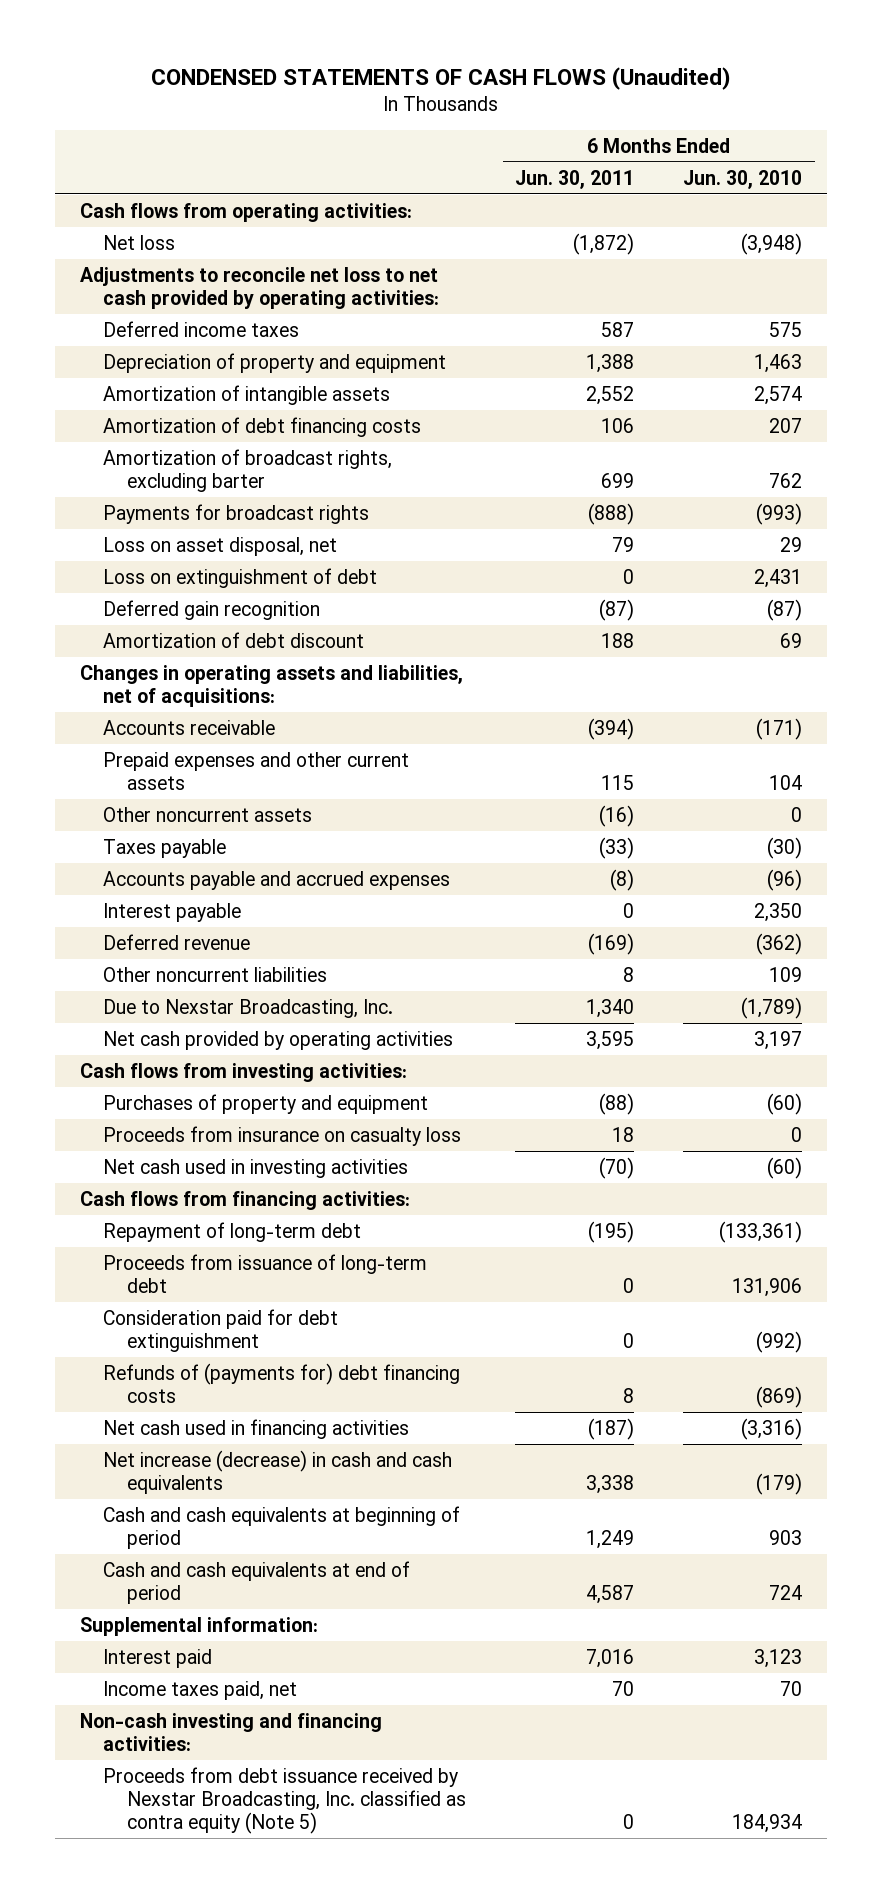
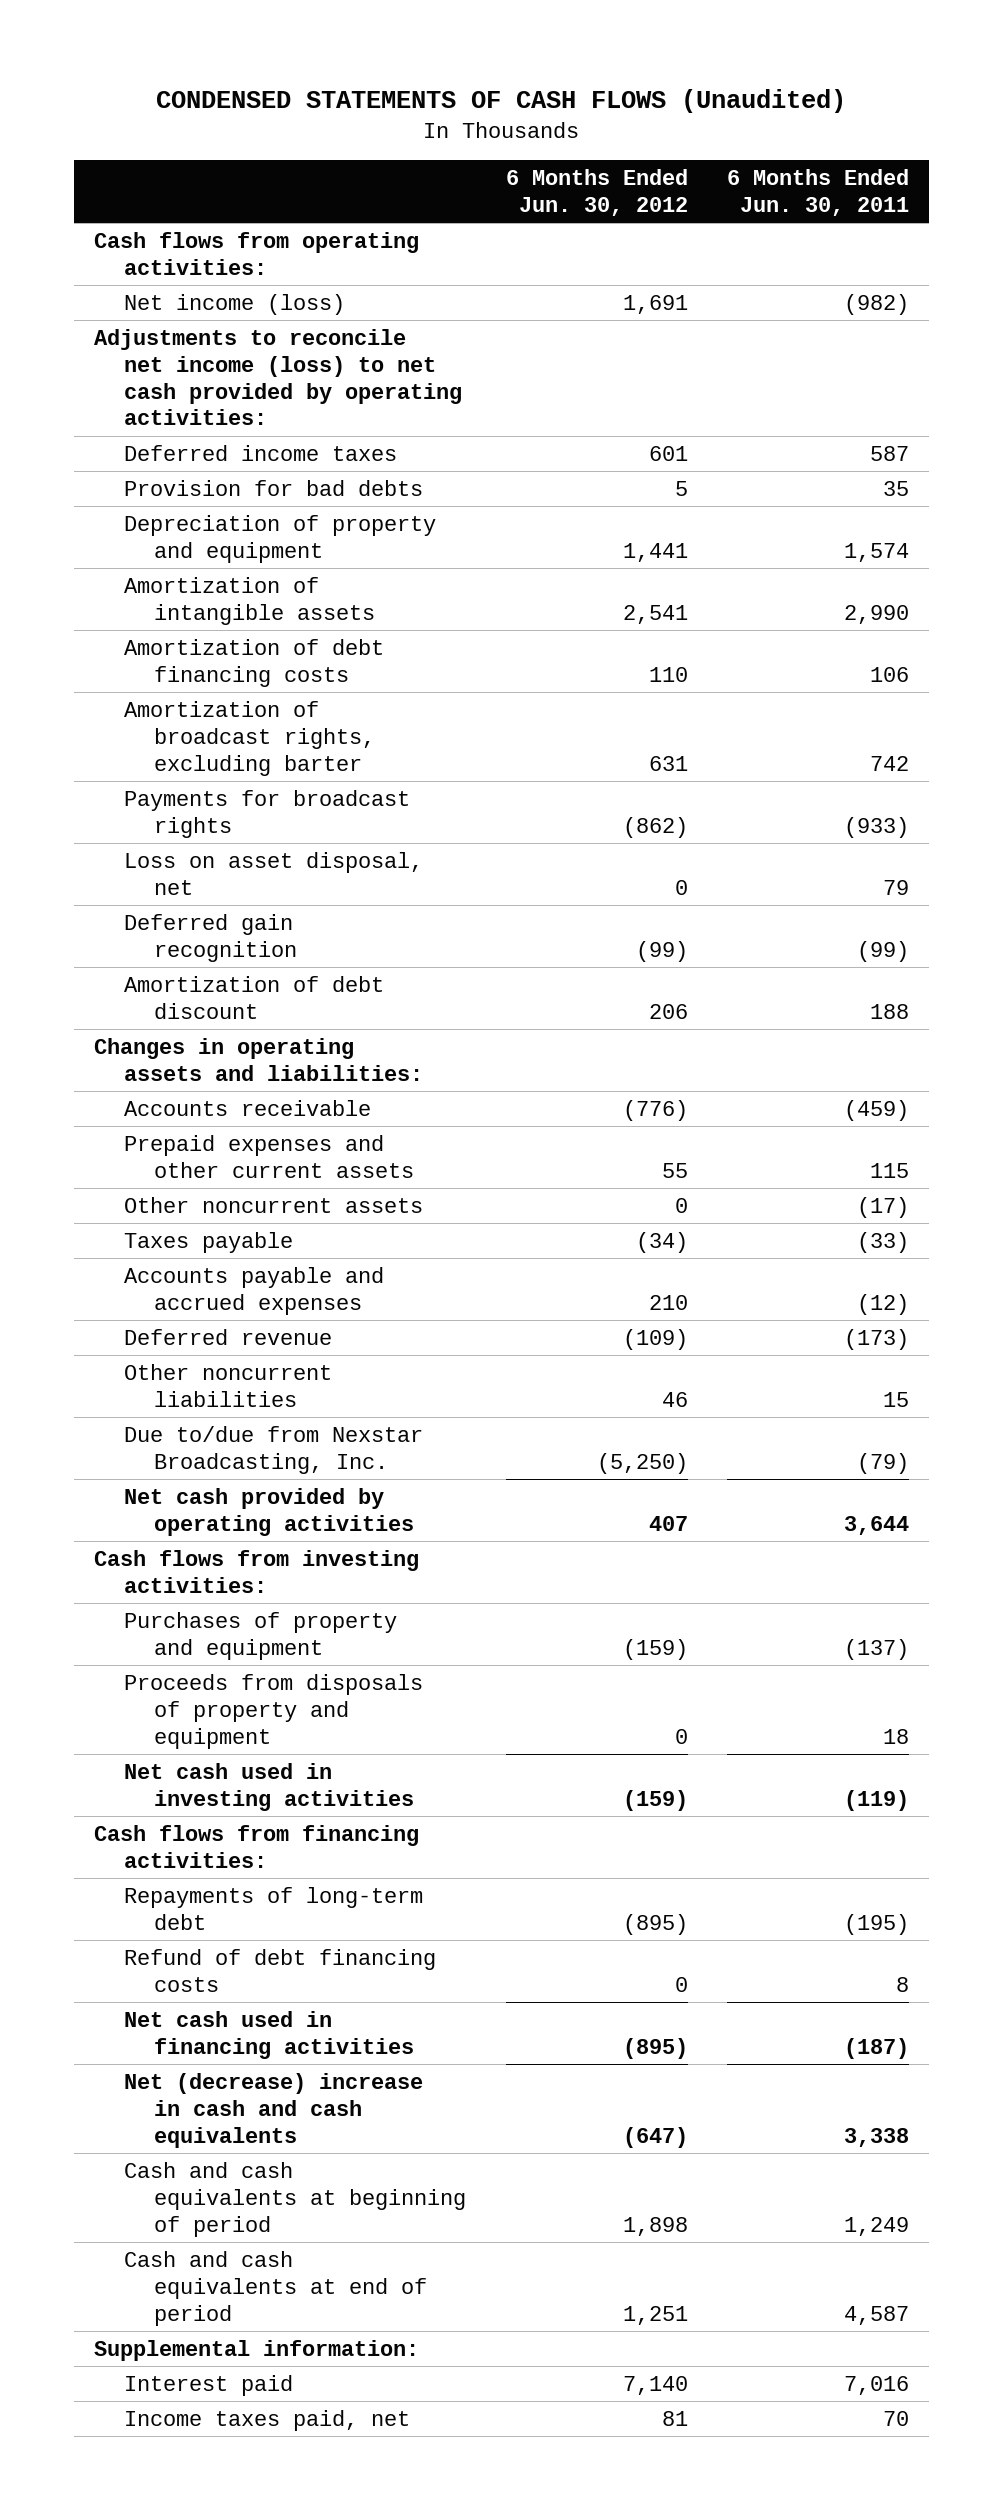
[683,169,803,189] Jun. 30, 2010 -> none
none -> [505,169,688,217] 6 Months Ended Jun. 30, 2012
[103,234,176,250] Net loss -> [123,293,345,315] Net income (loss)
[573,232,635,255] (1,872) -> [843,293,909,315] (982)
[79,266,440,309] Adjustments to reconcile net loss to net cash provided by operating activities: -> [93,328,462,426] Adjustments to reconcile net income (loss) to net cash provided by operating activities:
none -> [123,479,423,496] Provision for bad debts
[586,353,635,373] 1,388 -> [843,542,909,562] 1,574
[586,385,635,405] 2,552 -> [843,604,909,624] 2,990
[601,472,635,488] 699 -> [869,755,909,771] 742
[588,502,635,525] (888) -> [843,816,909,838] (933)
[103,567,378,588] Loss on extinguishment of debt -> none
[599,598,635,621] (87) -> [856,940,909,962] (99)
[79,664,463,707] Changes in operating assets and liabilities, net of acquisitions: -> [93,1037,423,1081] Changes in operating assets and liabilities:
[588,717,635,740] (394) -> [843,1099,909,1121] (459)
[599,804,635,827] (16) -> [856,1196,909,1218] (17)
[103,902,242,922] Interest payable -> none
[610,868,635,891] (8) -> [856,1293,909,1315] (12)
[588,932,635,955] (169) -> [843,1328,909,1350] (173)
[623,966,635,982] 8 -> [882,1391,909,1407] 15
[103,998,394,1018] Due to Nexstar Broadcasting, Inc. -> [123,1425,423,1474] Due to/due from Nexstar Broadcasting, Inc.
[586,998,635,1018] 1,340 -> [856,1452,909,1474] (79)
[586,1030,635,1050] 3,595 -> [843,1515,909,1535] 3,644
[103,1125,462,1146] Proceeds from insurance on casualty loss -> none
[599,1092,635,1115] (88) -> [843,1638,909,1660] (137)
none -> [123,1673,423,1749] Proceeds from disposals of property and equipment
[599,1156,635,1179] (70) -> [843,1789,909,1811] (119)
[103,1253,428,1293] Proceeds from issuance of long-term debt -> none
[103,1308,339,1352] Consideration paid for debt extinguishment -> none
[103,1221,362,1242] Repayment of long-term debt -> [123,1886,423,1930] Repayments of long-term debt
[103,1362,461,1403] Refunds of (payments for) debt financing costs -> [123,1948,436,1992] Refund of debt financing costs
[103,1449,453,1494] Net increase (decrease) in cash and cash equivalents -> [123,2072,423,2148] Net (decrease) increase in cash and cash equivalents
[79,1712,382,1751] Non-cash investing and financing activities: -> none
[103,1766,466,1835] Proceeds from debt issuance received by Nexstar Broadcasting, Inc. classified as contra equity (Note 5) -> none

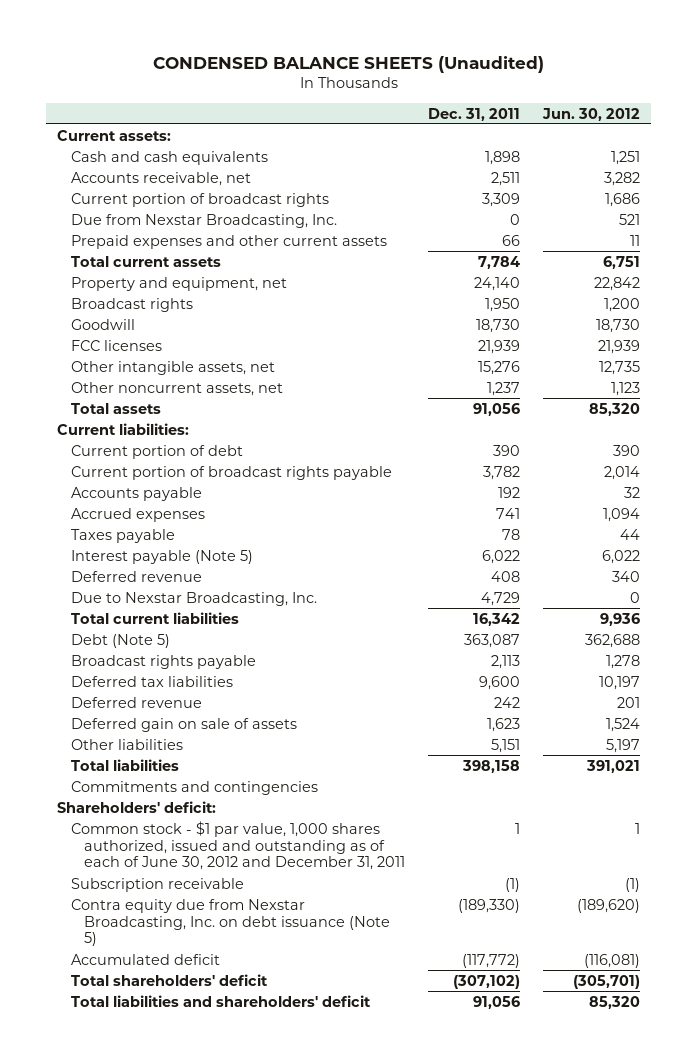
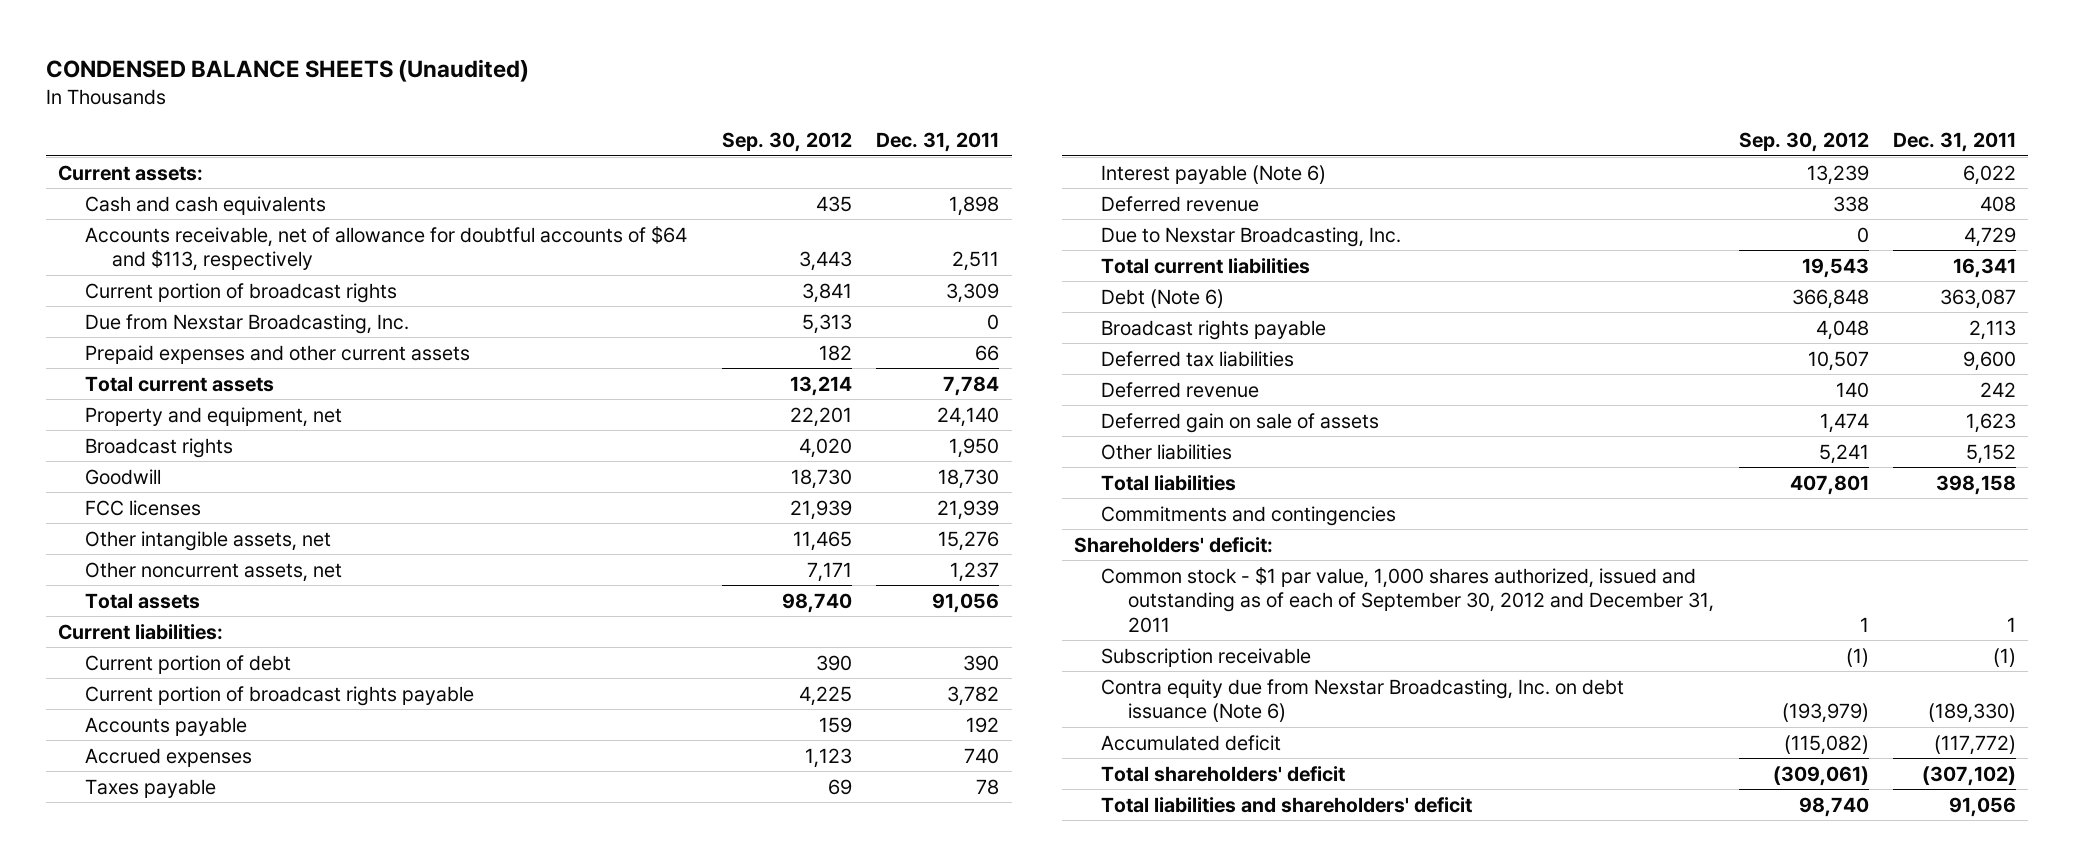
[541,107,640,121] Jun. 30, 2012 -> none
none -> [722,132,853,153] Sep. 30, 2012
[70,171,251,186] Accounts receivable, net -> [85,225,688,272] Accounts receivable, net of allowance for doubtful accounts of $64 and $113, respectively
[495,507,520,519] 741 -> [964,747,1000,764] 740
[70,549,253,564] Interest payable (Note 5) -> [1101,164,1327,184] Interest payable (Note 6)
[472,612,520,626] 16,342 -> [1952,257,2016,278] 16,341
[70,633,170,648] Debt (Note 5) -> [1101,288,1225,308] Debt (Note 6)
[490,738,520,753] 5,151 -> [1965,443,2016,464] 5,152
[70,820,406,871] Common stock - $1 par value, 1,000 shares authorized, issued and outstanding as of each of June 30, 2012 and December 31, 2011 -> [1101,566,1715,633] Common stock - $1 par value, 1,000 shares authorized, issued and outstanding as of each of September 30, 2012 and December 31, 2011
[70,898,391,947] Contra equity due from Nexstar Broadcasting, Inc. on debt issuance (Note 5) -> [1101,678,1625,723] Contra equity due from Nexstar Broadcasting, Inc. on debt issuance (Note 6)

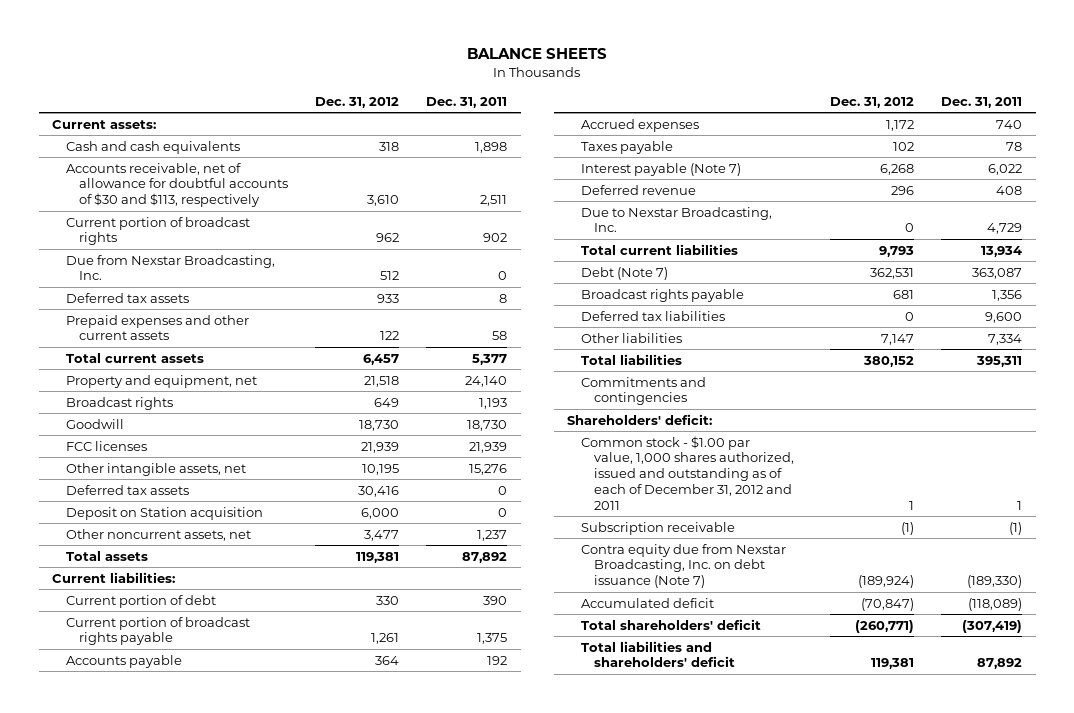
[45,59,529,83] CONDENSED BALANCE SHEETS (Unaudited) -> [467,48,608,60] BALANCE SHEETS
[722,132,853,153] Sep. 30, 2012 -> none
none -> [315,96,400,108] Dec. 31, 2012
[85,225,688,272] Accounts receivable, net of allowance for doubtful accounts of $64 and $113, respectively -> [65,162,289,208] Accounts receivable, net of allowance for doubtful accounts of $30 and $113, respectively
[946,282,1000,303] 3,309 -> [483,233,508,243] 902
none -> [65,292,189,303] Deferred tax assets
[975,344,1000,361] 66 -> [492,331,508,341] 58
[943,375,1000,396] 7,784 -> [472,353,508,365] 5,377
[949,437,1000,458] 1,950 -> [479,397,508,409] 1,193
none -> [65,484,189,495] Deferred tax assets
none -> [65,506,263,520] Deposit on Station acquisition
[932,592,1000,613] 91,056 -> [462,551,508,563] 87,892
[947,685,1000,706] 3,782 -> [477,633,508,645] 1,375
[1101,164,1327,184] Interest payable (Note 6) -> [580,162,741,176] Interest payable (Note 7)
[1952,257,2016,278] 16,341 -> [981,245,1023,257] 13,934
[1101,288,1225,308] Debt (Note 6) -> [580,266,668,280] Debt (Note 7)
[1968,319,2016,340] 2,113 -> [992,289,1023,301] 1,356
[1101,381,1260,398] Deferred revenue -> none
[1101,412,1380,433] Deferred gain on sale of assets -> none
[1965,443,2016,464] 5,152 -> [988,333,1023,345] 7,334
[1935,474,2016,495] 398,158 -> [976,355,1023,367] 395,311
[1101,566,1715,633] Common stock - $1 par value, 1,000 shares authorized, issued and outstanding as of each of September 30, 2012 and December 31, 2011 -> [580,435,795,510] Common stock - $1.00 par value, 1,000 shares authorized, issued and outstanding as of each of December 31, 2012 and 2011
[1101,678,1625,723] Contra equity due from Nexstar Broadcasting, Inc. on debt issuance (Note 6) -> [580,543,786,589] Contra equity due from Nexstar Broadcasting, Inc. on debt issuance (Note 7)
[1933,734,2016,755] (117,772) -> [968,597,1023,611] (118,089)
[1921,765,2016,786] (307,102) -> [962,619,1023,633] (307,419)
[1948,796,2016,817] 91,056 -> [977,658,1023,670] 87,892

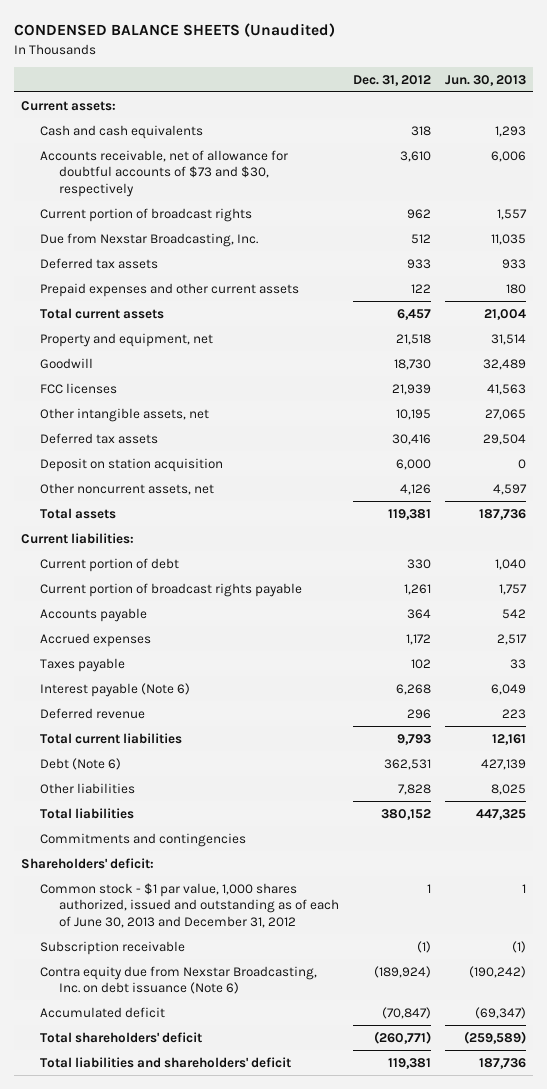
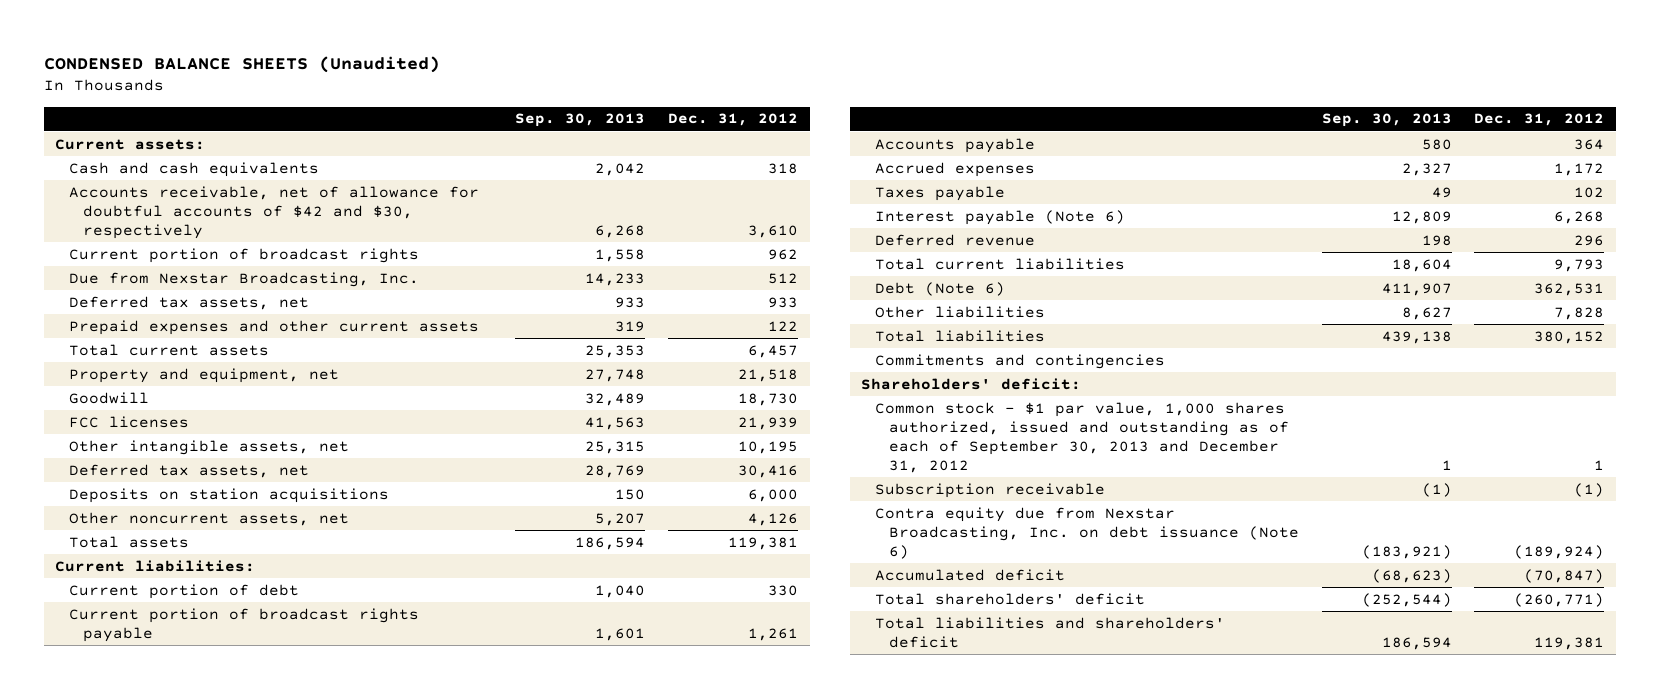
[444,74,526,86] Jun. 30, 2013 -> none
none -> [515,113,646,128] Sep. 30, 2013
[40,149,289,198] Accounts receivable, net of allowance for doubtful accounts of $73 and $30, respectively -> [68,185,479,239] Accounts receivable, net of allowance for doubtful accounts of $42 and $30, respectively
[40,257,159,269] Deferred tax assets -> [68,295,309,310] Deferred tax assets, net
[40,432,159,444] Deferred tax assets -> [68,463,309,478] Deferred tax assets, net
[40,457,224,472] Deposit on station acquisition -> [68,487,389,503] Deposits on station acquisitions
[40,882,340,929] Common stock - $1 par value, 1,000 shares authorized, issued and outstanding as of each of June 30, 2013 and December 31, 2012 -> [875,401,1289,474] Common stock - $1 par value, 1,000 shares authorized, issued and outstanding as of each of September 30, 2013 and December 31, 2012

